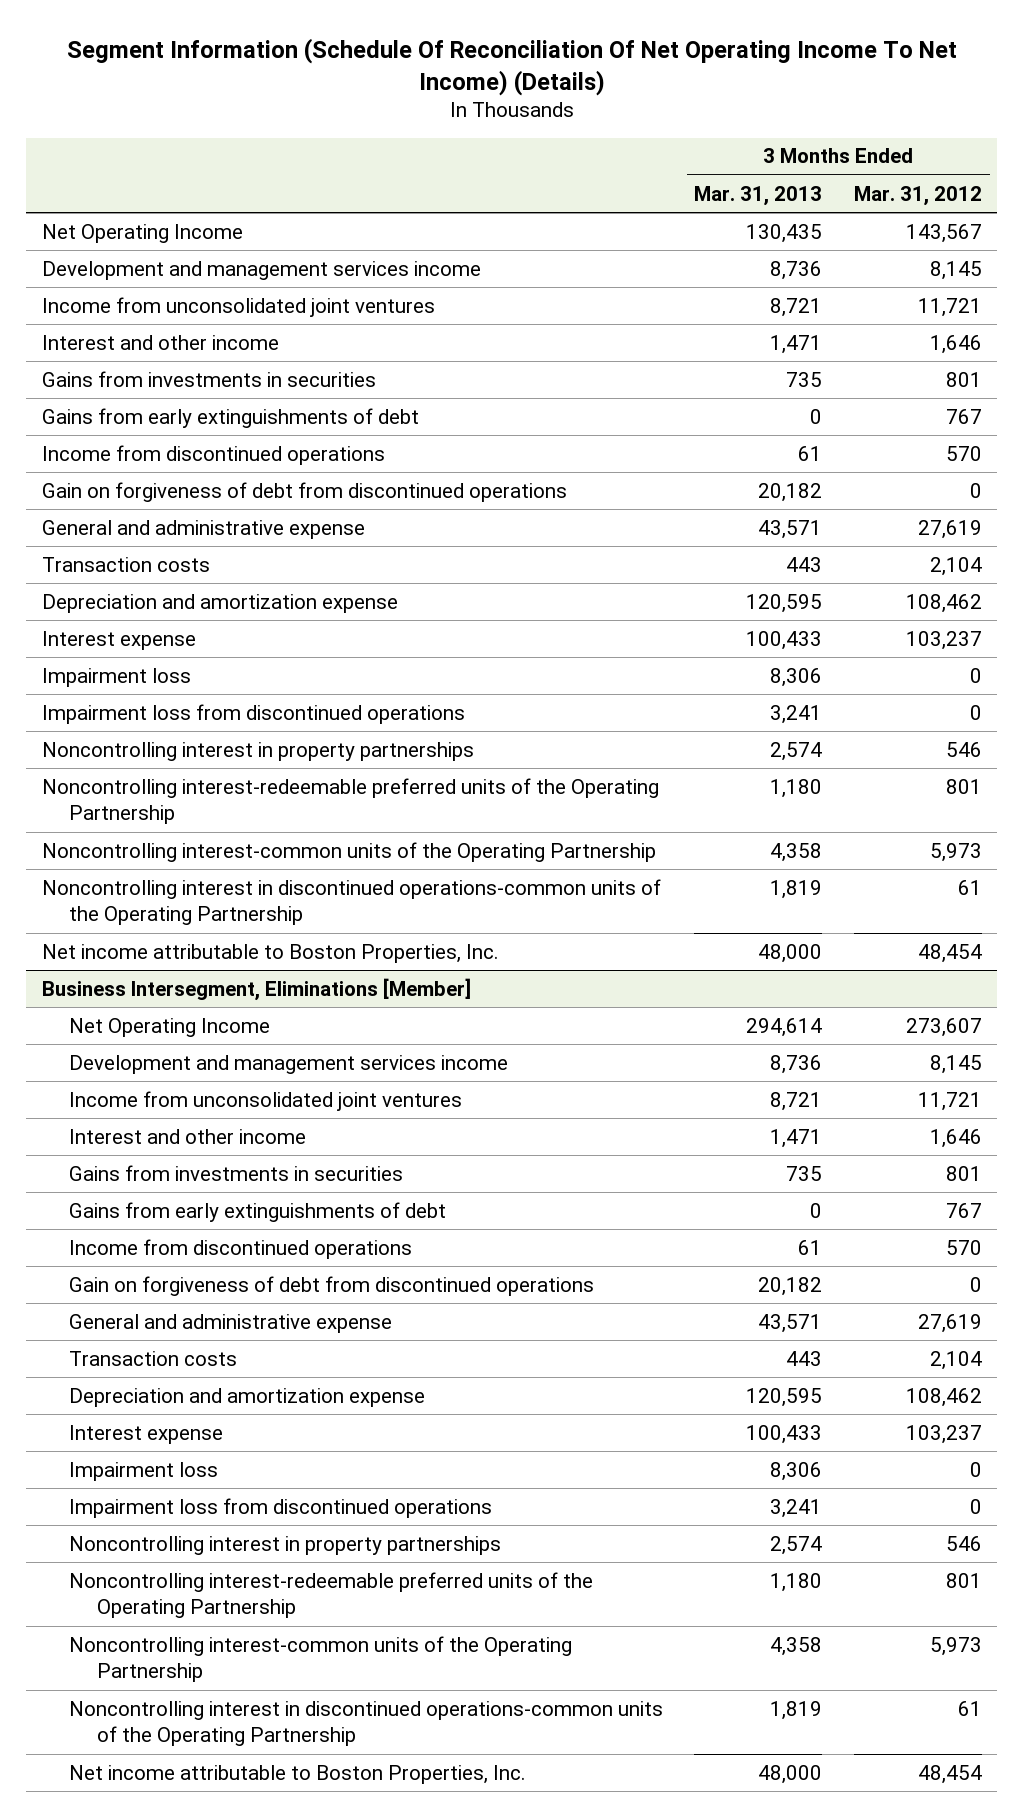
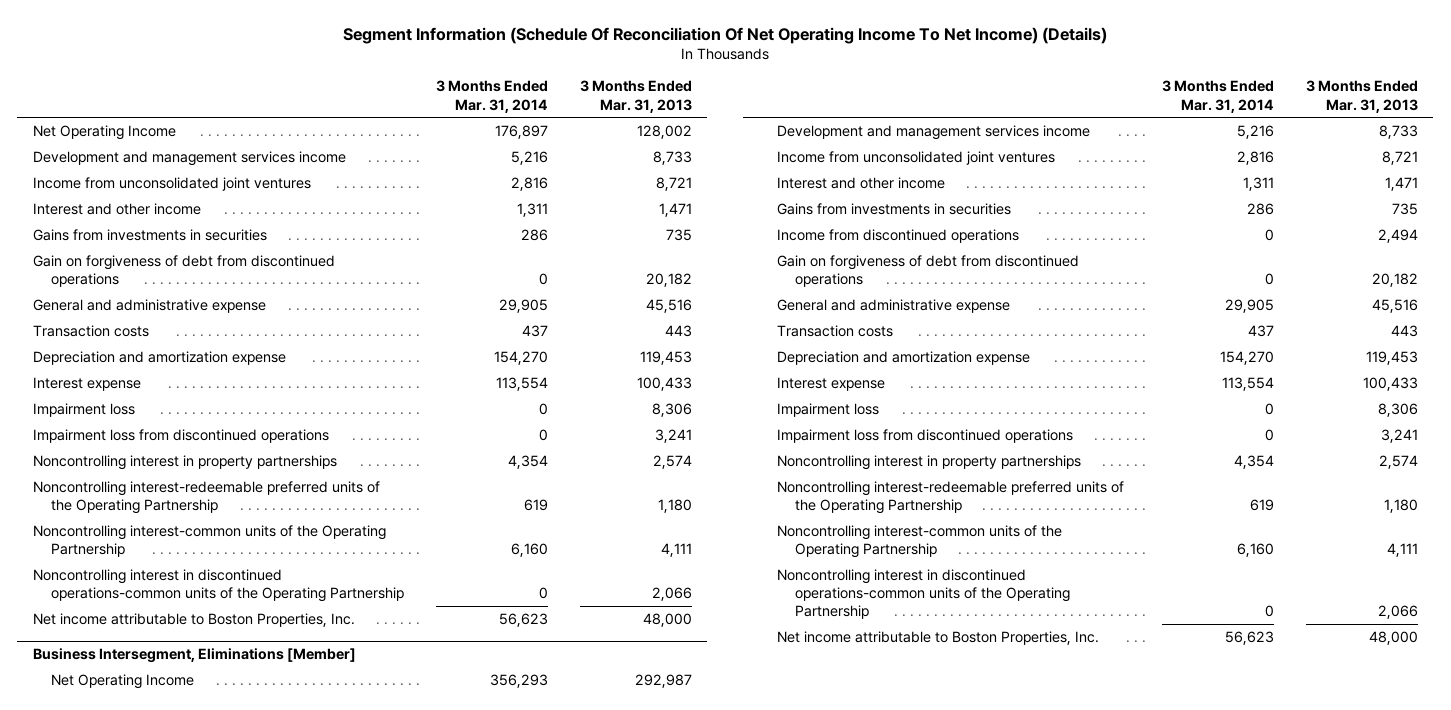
[853,185,982,206] Mar. 31, 2012 -> none
none -> [435,80,548,113] 3 Months Ended Mar. 31, 2014
[746,223,823,243] 130,435 -> [636,124,692,139] 128,002
[770,260,823,280] 8,736 -> [652,150,692,165] 8,733
[41,407,419,428] Gains from early extinguishments of debt -> none
[41,444,385,465] Income from discontinued operations -> none
[758,519,823,539] 43,571 -> [645,298,692,313] 45,516
[746,593,823,613] 120,595 -> [639,350,692,365] 119,453
[770,842,823,862] 4,358 -> [660,543,692,558] 4,111
[770,879,823,899] 1,819 -> [651,587,692,602] 2,066
[746,1017,823,1037] 294,614 -> [634,673,692,688] 292,987
[770,1054,823,1074] 8,736 -> [1378,124,1418,139] 8,733
[69,1201,447,1222] Gains from early extinguishments of debt -> none
[798,1239,823,1255] 61 -> [1377,228,1418,243] 2,494
[758,1313,823,1333] 43,571 -> [1371,298,1418,313] 45,516
[746,1387,823,1407] 120,595 -> [1365,350,1418,365] 119,453
[770,1636,823,1656] 4,358 -> [1386,543,1418,558] 4,111
[770,1700,823,1720] 1,819 -> [1377,605,1418,620] 2,066

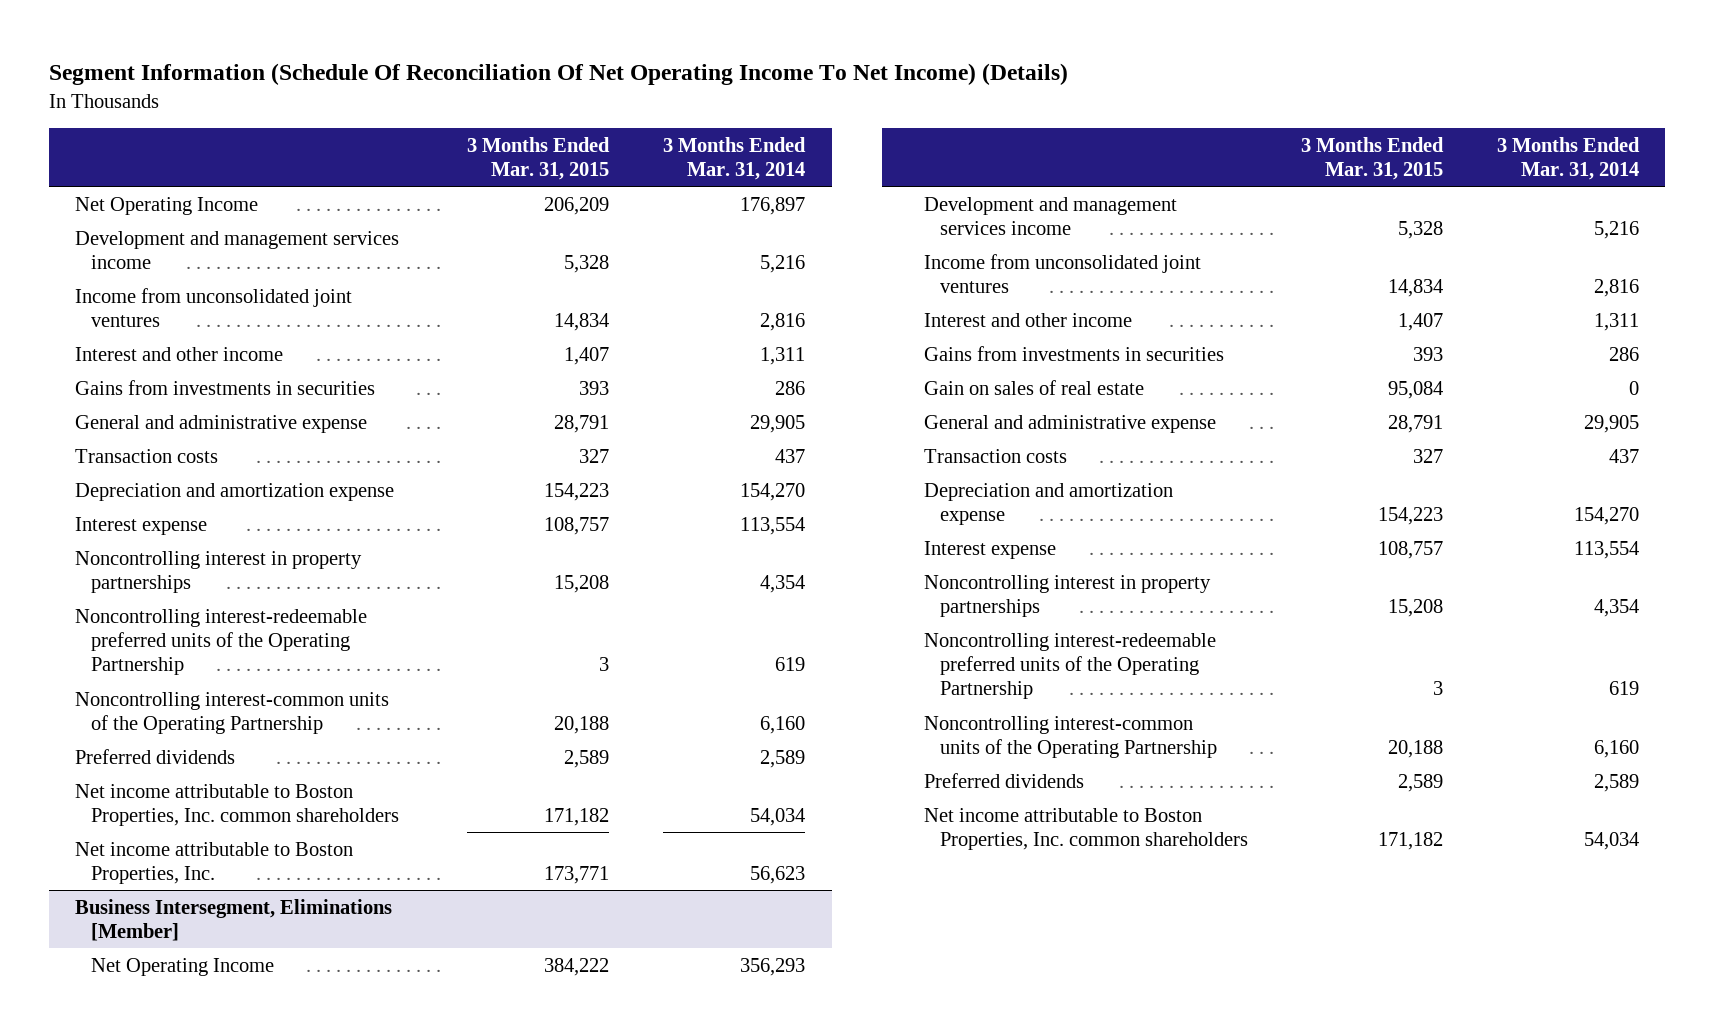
[579,80,692,113] 3 Months Ended Mar. 31, 2013 -> none
none -> [467,136,611,181] 3 Months Ended Mar. 31, 2015
[33,254,336,288] Gain on forgiveness of debt from discontinued operations -> none
[33,402,136,417] Impairment loss -> none
[33,428,330,443] Impairment loss from discontinued operations -> none
[33,568,405,603] Noncontrolling interest in discontinued operations-common units of the Operating Partnership -> none
none -> [75,748,236,764] Preferred dividends
none -> [75,783,399,826] Net income attributable to Boston Properties, Inc. common shareholders
[776,228,1019,243] Income from discontinued operations -> none
[776,254,1079,288] Gain on forgiveness of debt from discontinued operations -> none
none -> [924,379,1145,395] Gain on sales of real estate
[776,402,879,417] Impairment loss -> none
[776,428,1073,443] Impairment loss from discontinued operations -> none
[776,568,1070,620] Noncontrolling interest in discontinued operations-common units of the Operating Partnership -> none
none -> [924,772,1085,788] Preferred dividends
[776,630,1099,645] Net income attributable to Boston Properties, Inc. -> [924,807,1248,850] Net income attributable to Boston Properties, Inc. common shareholders
[1224,630,1274,645] 56,623 -> [1583,831,1639,850] 54,034

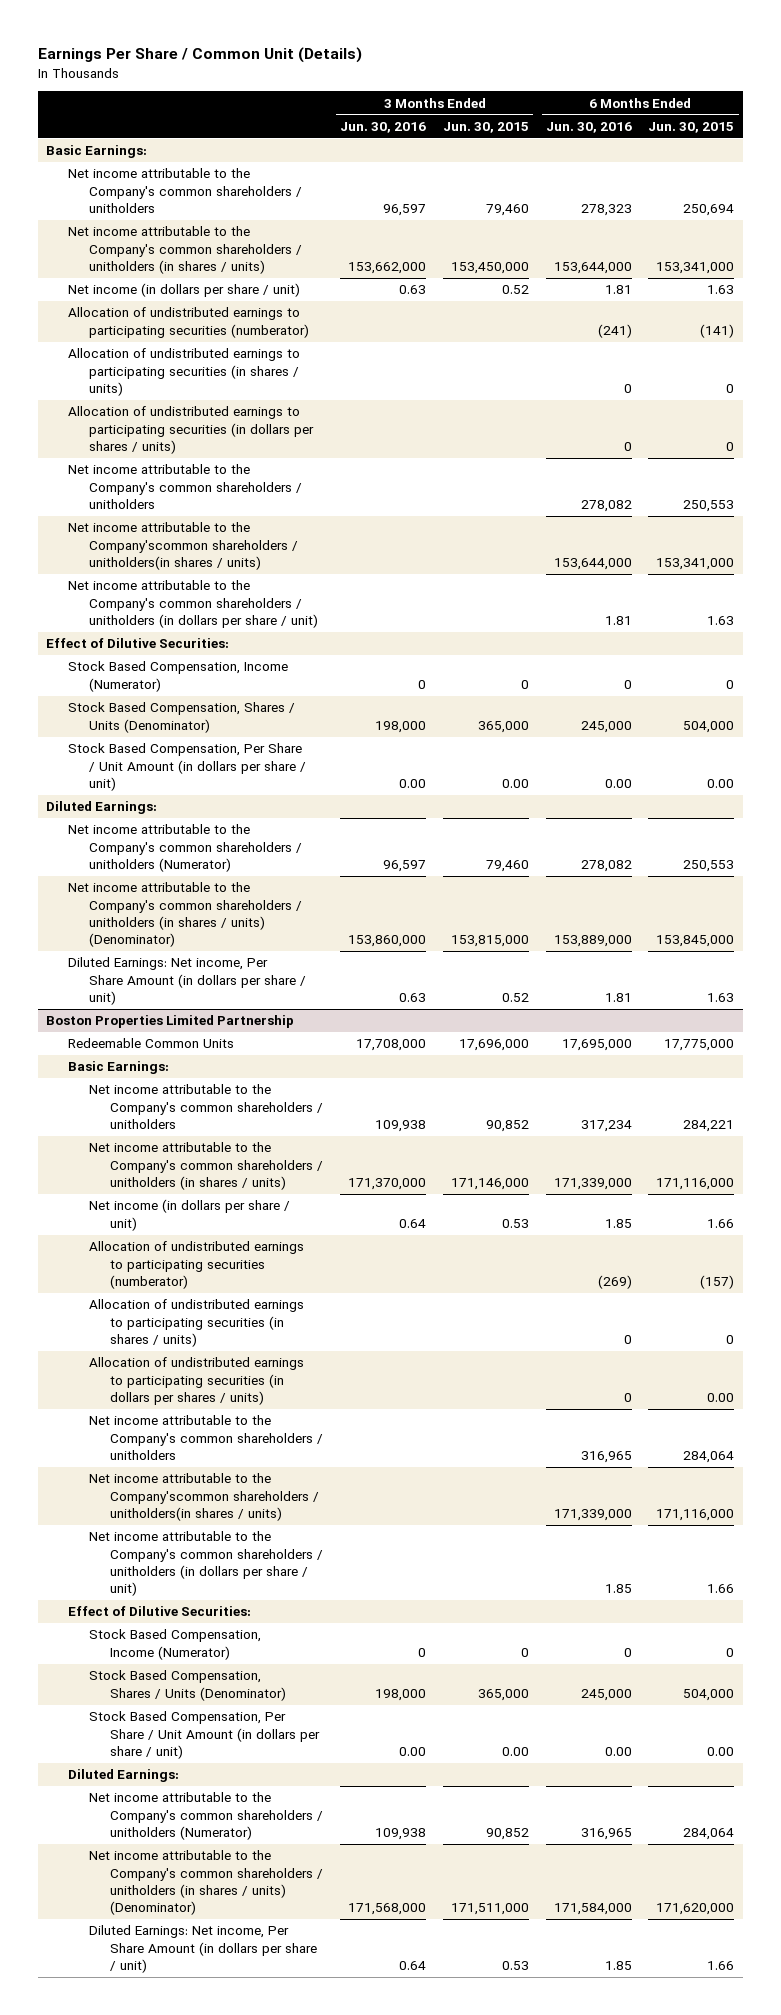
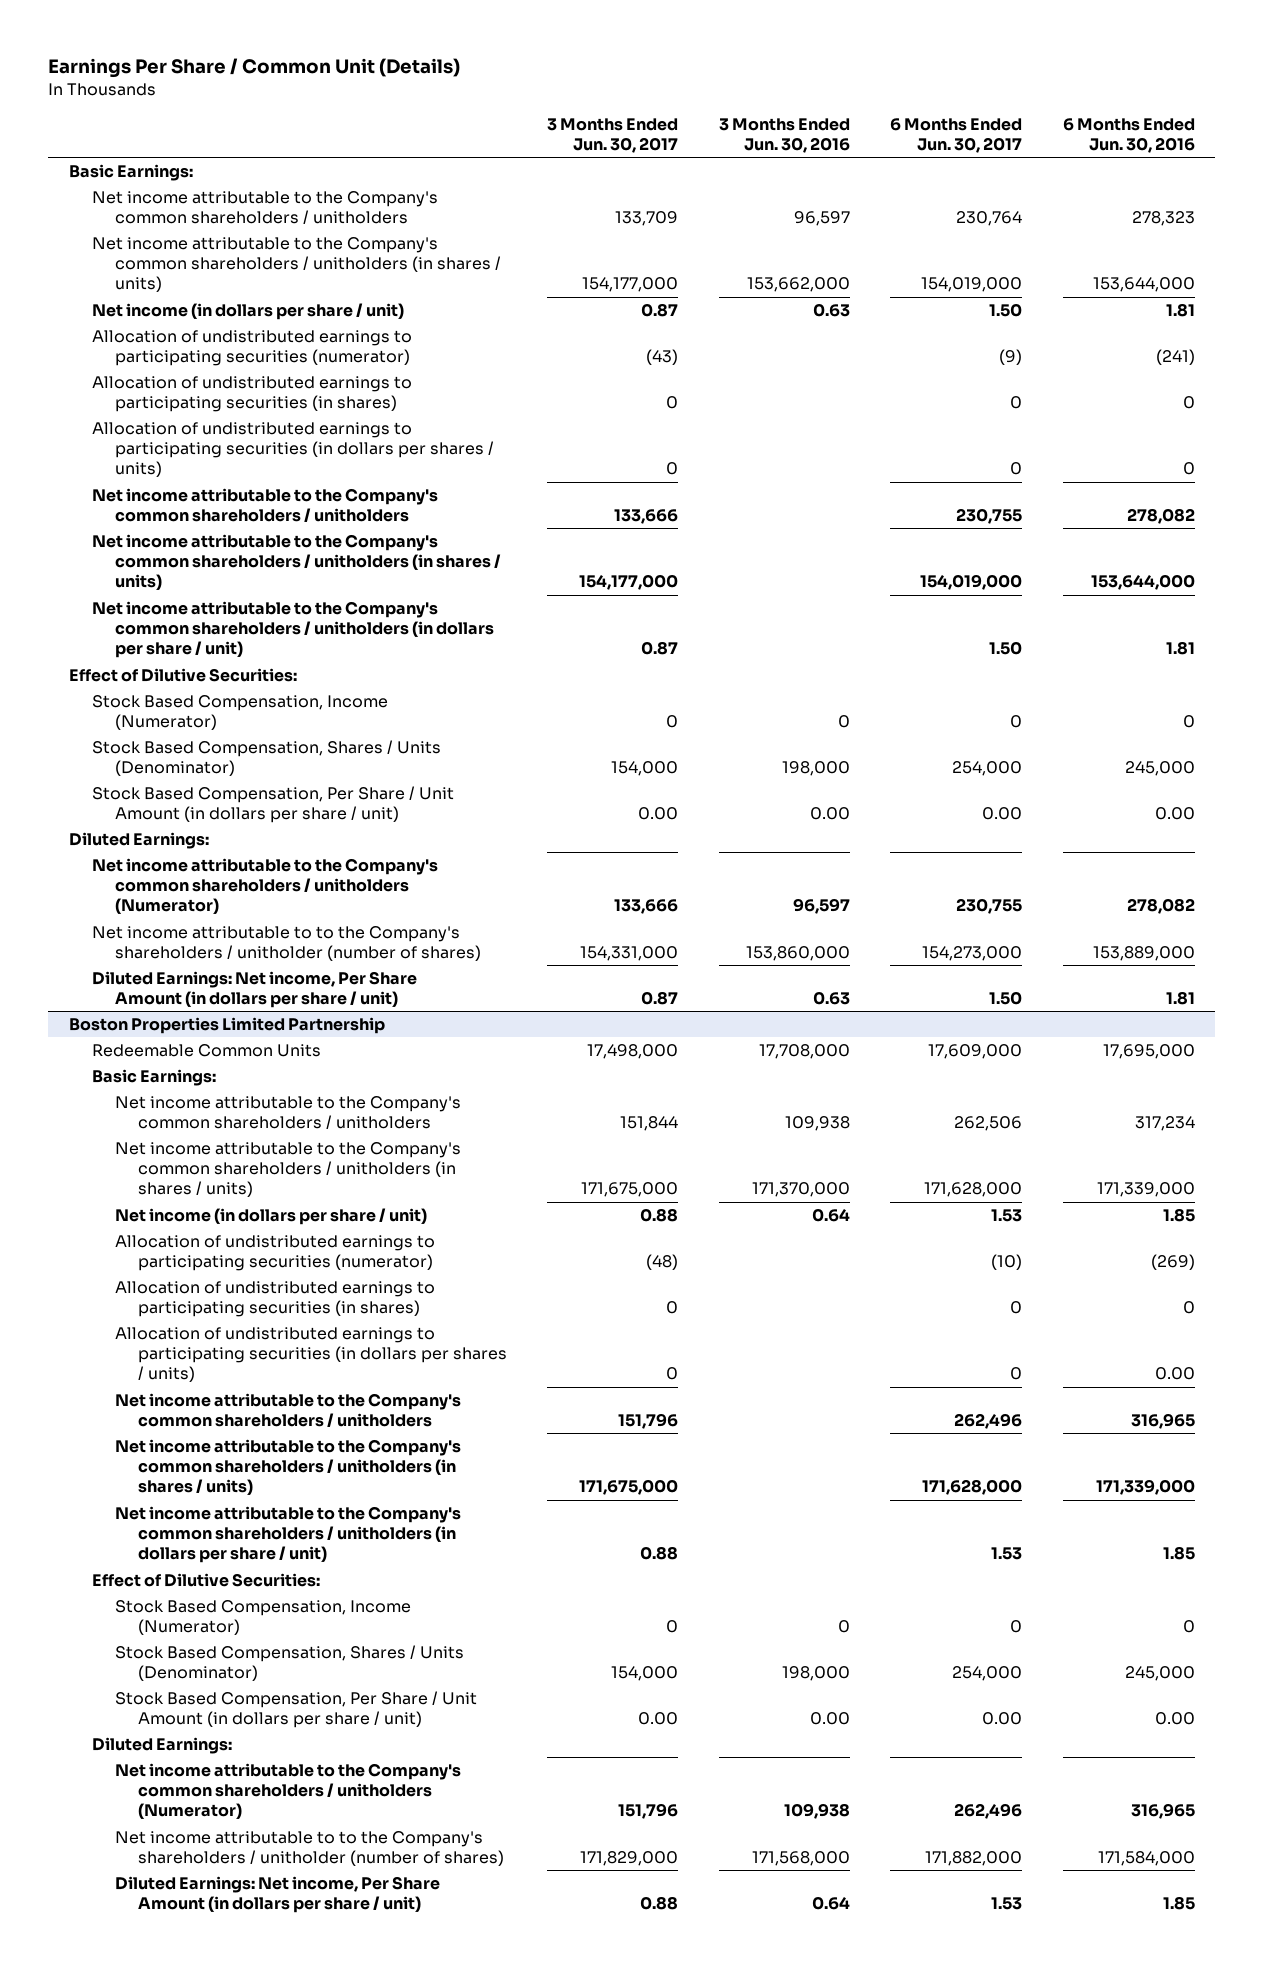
[442,121,529,133] Jun. 30, 2015 -> none
[648,121,735,133] Jun. 30, 2015 -> none
none -> [547,117,679,154] 3 Months Ended Jun. 30, 2017
none -> [890,117,1023,154] 6 Months Ended Jun. 30, 2017
[67,307,310,338] Allocation of undistributed earnings to participating securities (numberator) -> [91,329,412,367] Allocation of undistributed earnings to participating securities (numerator)
[67,348,300,397] Allocation of undistributed earnings to participating securities (in shares / units) -> [91,375,412,413] Allocation of undistributed earnings to participating securities (in shares)
[67,522,299,571] Net income attributable to the Company'scommon shareholders / unitholders(in shares / units) -> [91,533,501,591] Net income attributable to the Company's common shareholders / unitholders (in shares / units)
[67,882,303,948] Net income attributable to the Company's common shareholders / unitholders (in shares / units) (Denominator) -> [91,925,481,962] Net income attributable to to the Company's shareholders / unitholder (number of shares)
[89,1241,305,1290] Allocation of undistributed earnings to participating securities (numberator) -> [114,1234,435,1272] Allocation of undistributed earnings to participating securities (numerator)
[89,1299,305,1348] Allocation of undistributed earnings to participating securities (in shares / units) -> [114,1280,435,1318] Allocation of undistributed earnings to participating securities (in shares)
[623,1393,632,1403] 0 -> [1154,1367,1195,1381] 0.00
[89,1473,320,1522] Net income attributable to the Company'scommon shareholders / unitholders(in shares / units) -> [114,1438,461,1496] Net income attributable to the Company's common shareholders / unitholders (in shares / units)
[89,1850,324,1916] Net income attributable to the Company's common shareholders / unitholders (in shares / units) (Denominator) -> [114,1830,504,1867] Net income attributable to to the Company's shareholders / unitholder (number of shares)

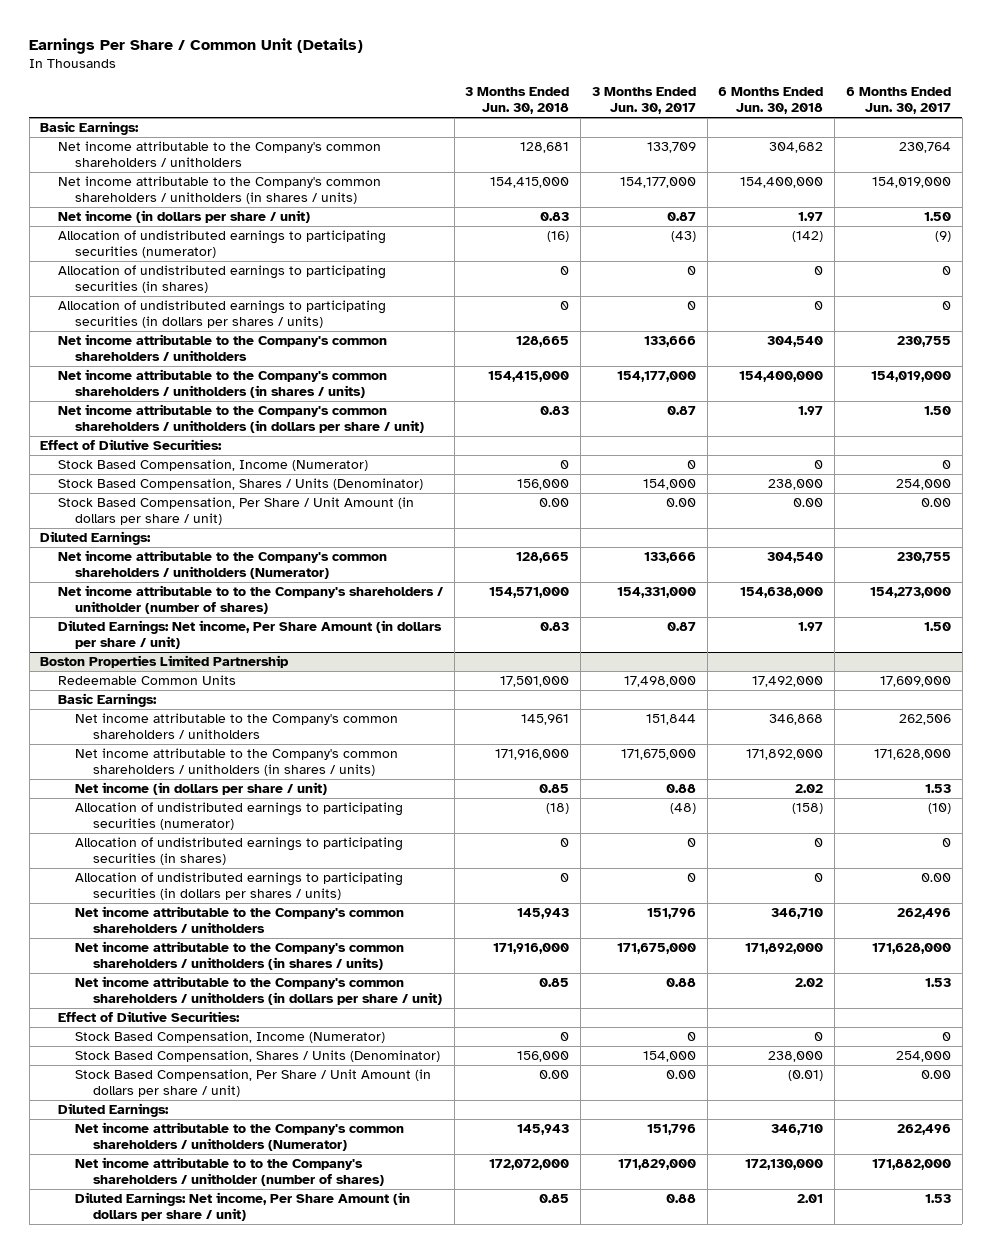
[718,117,850,154] 3 Months Ended Jun. 30, 2016 -> none
[1062,117,1195,154] 6 Months Ended Jun. 30, 2016 -> none
none -> [465,87,570,115] 3 Months Ended Jun. 30, 2018
none -> [718,87,824,115] 6 Months Ended Jun. 30, 2018
[1010,1367,1023,1381] 0 -> [920,873,951,883] 0.00

